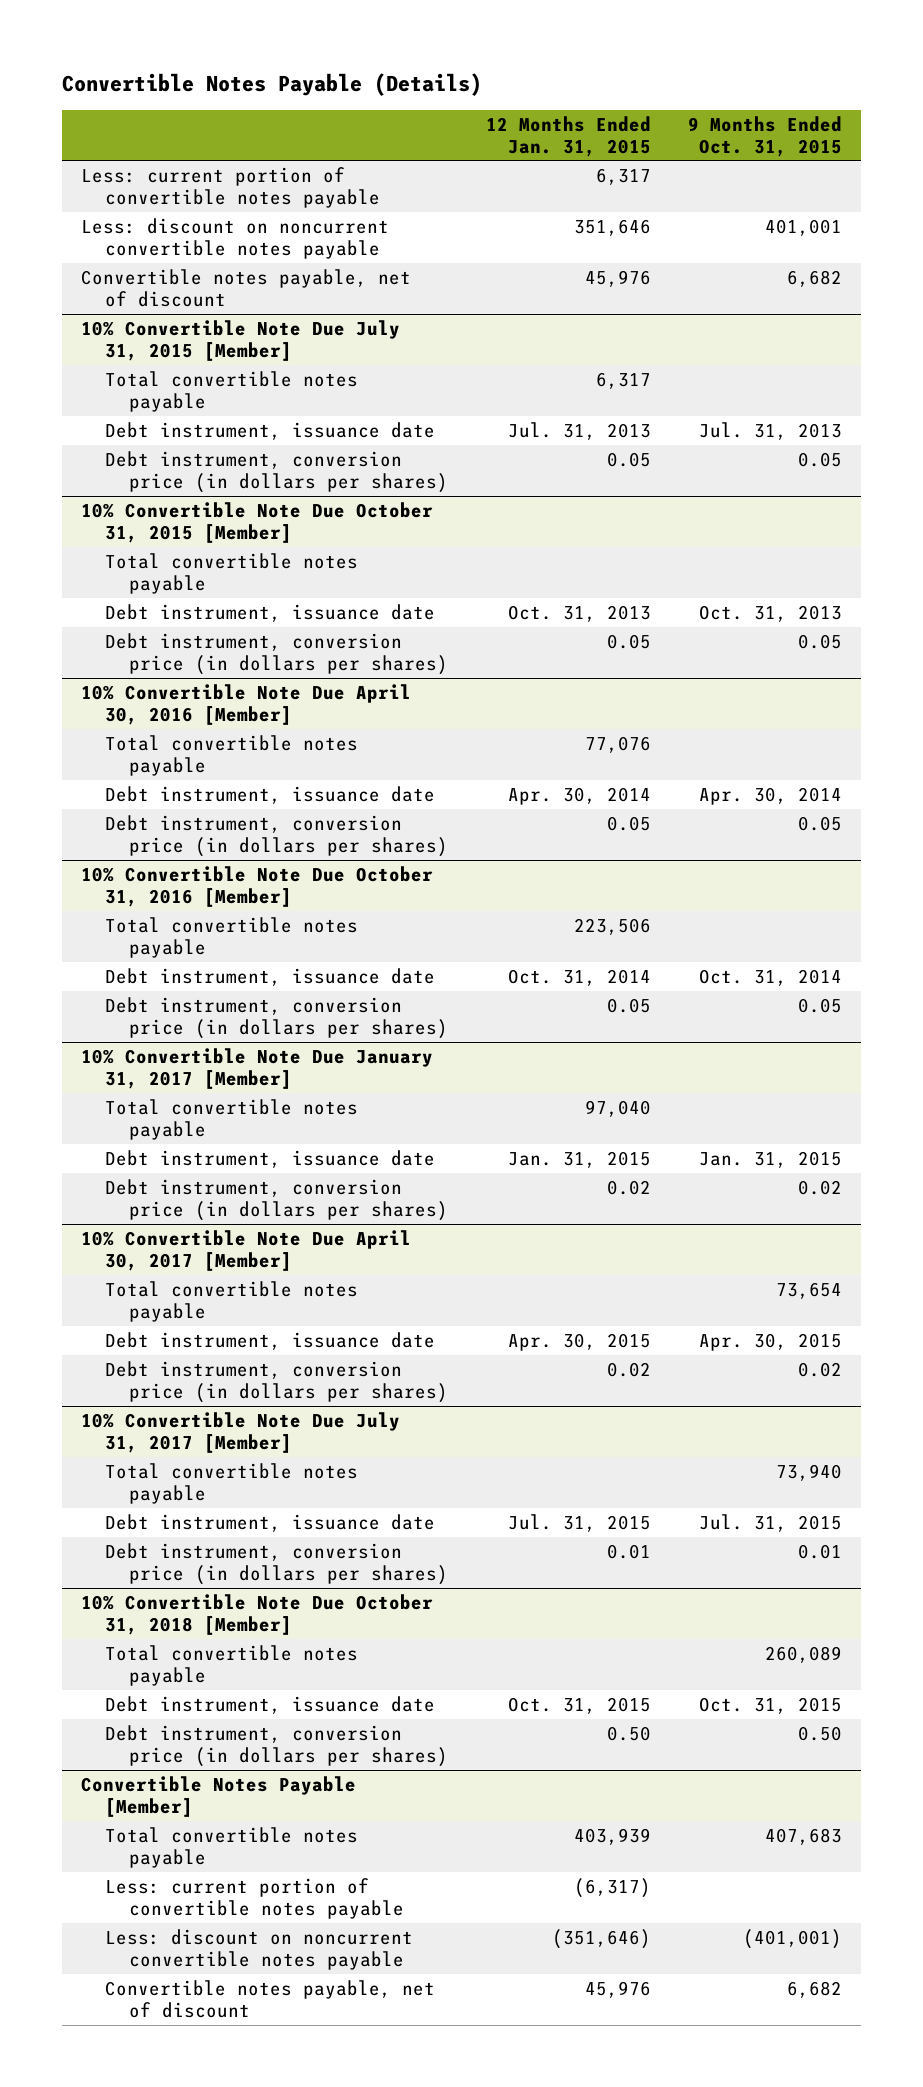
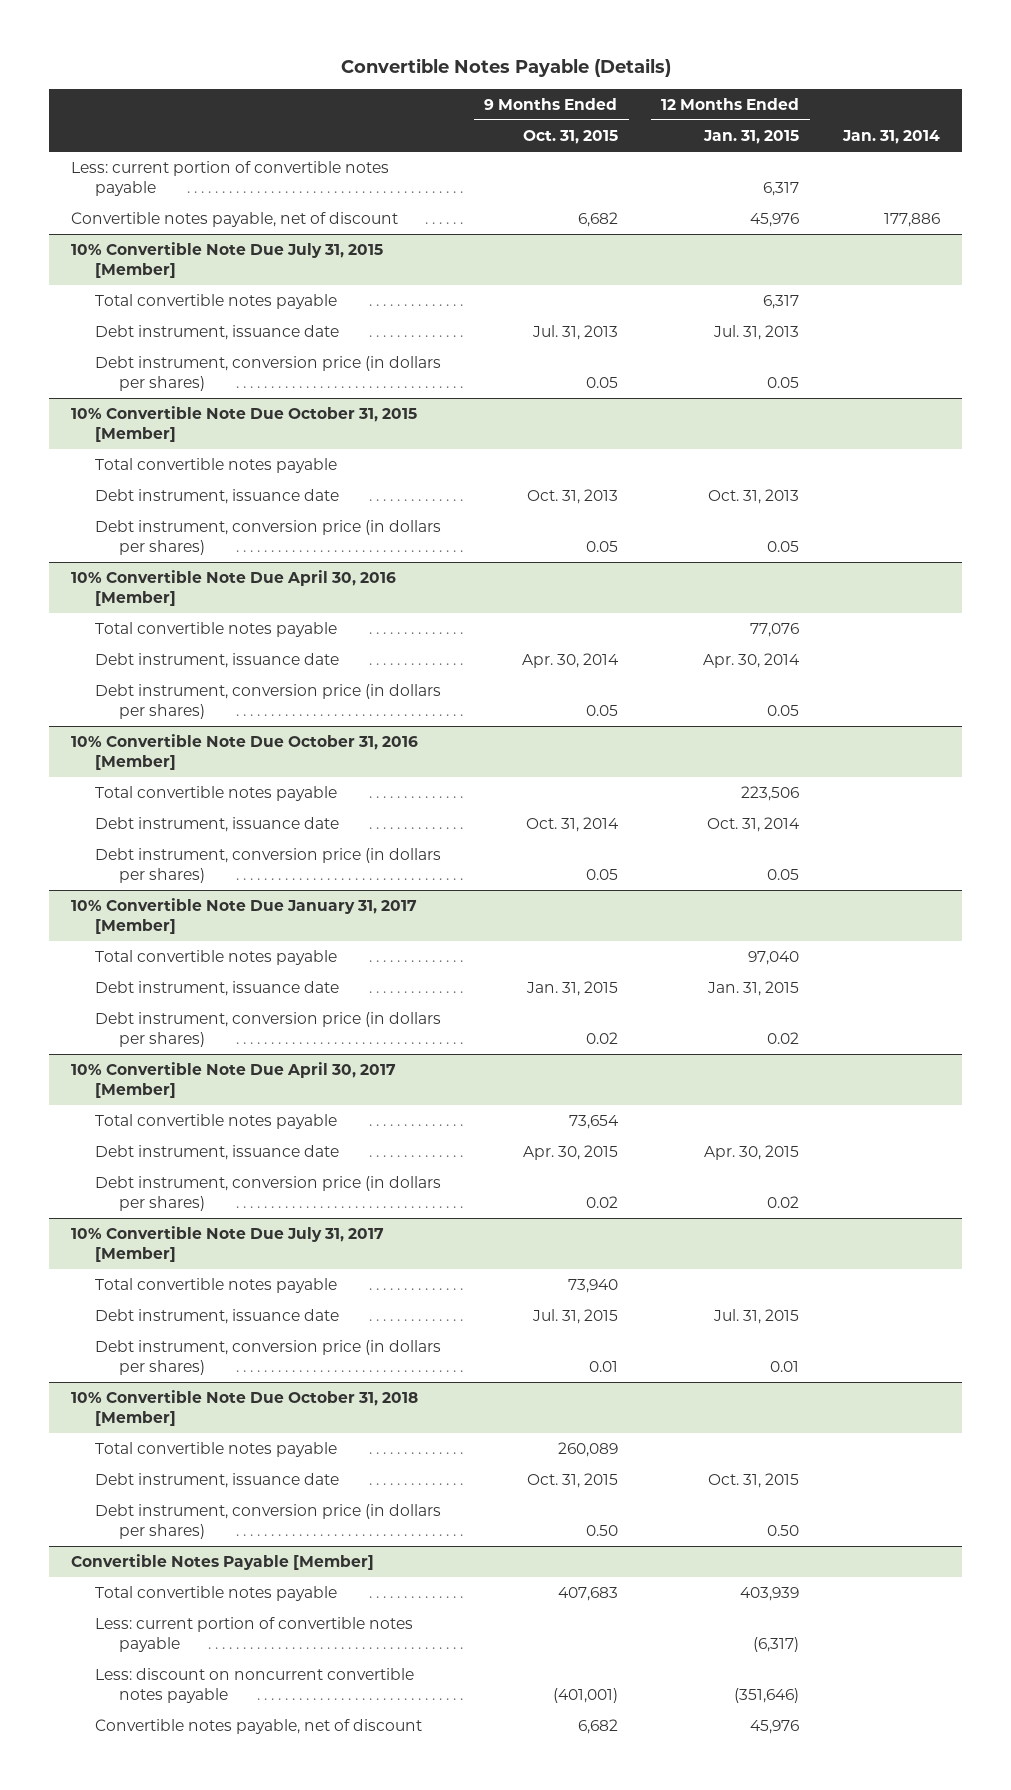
none -> [842,130,941,145] Jan. 31, 2014
[81,217,390,259] Less: discount on noncurrent convertible notes payable -> none

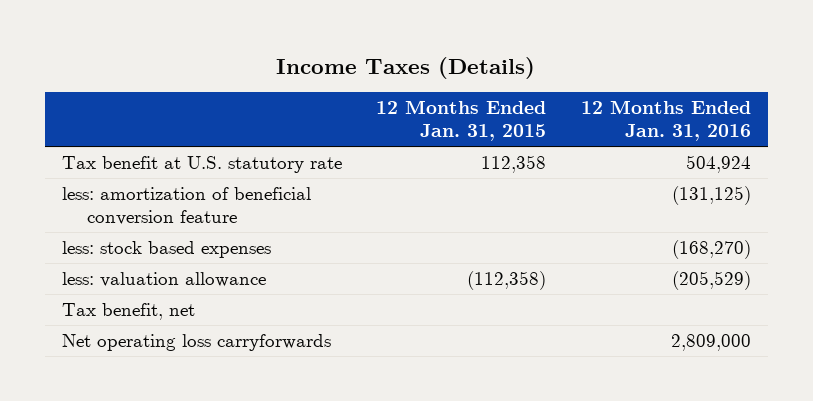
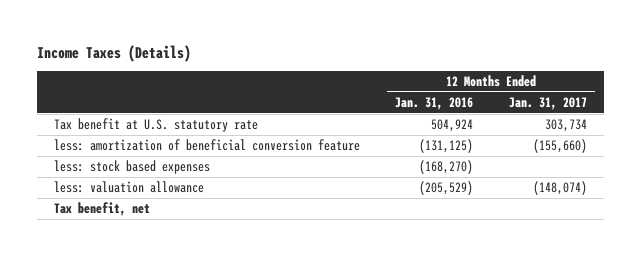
[376,100,547,141] 12 Months Ended Jan. 31, 2015 -> none
none -> [508,97,587,111] Jan. 31, 2017
[62,334,332,352] Net operating loss carryforwards -> none

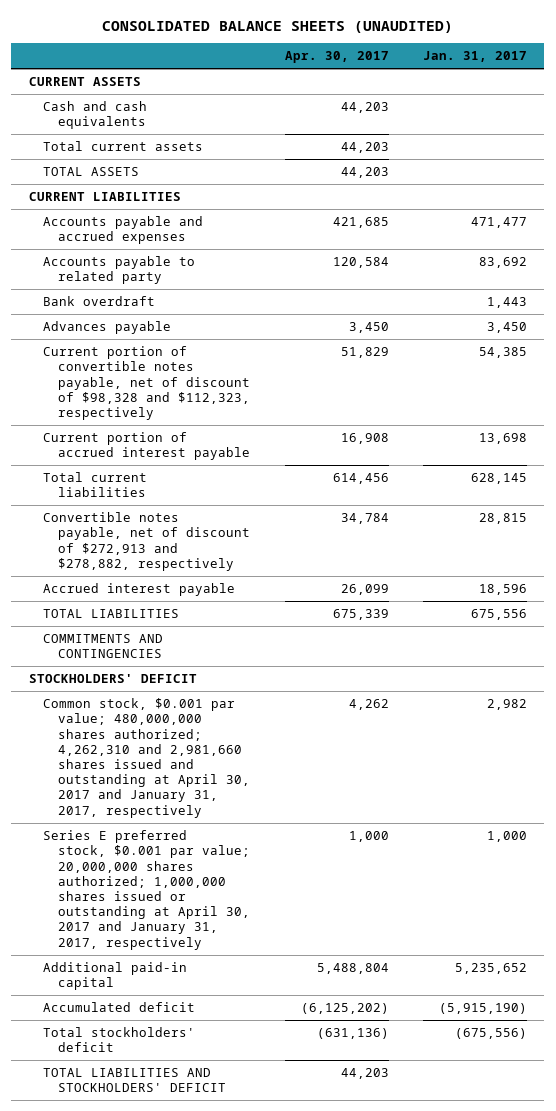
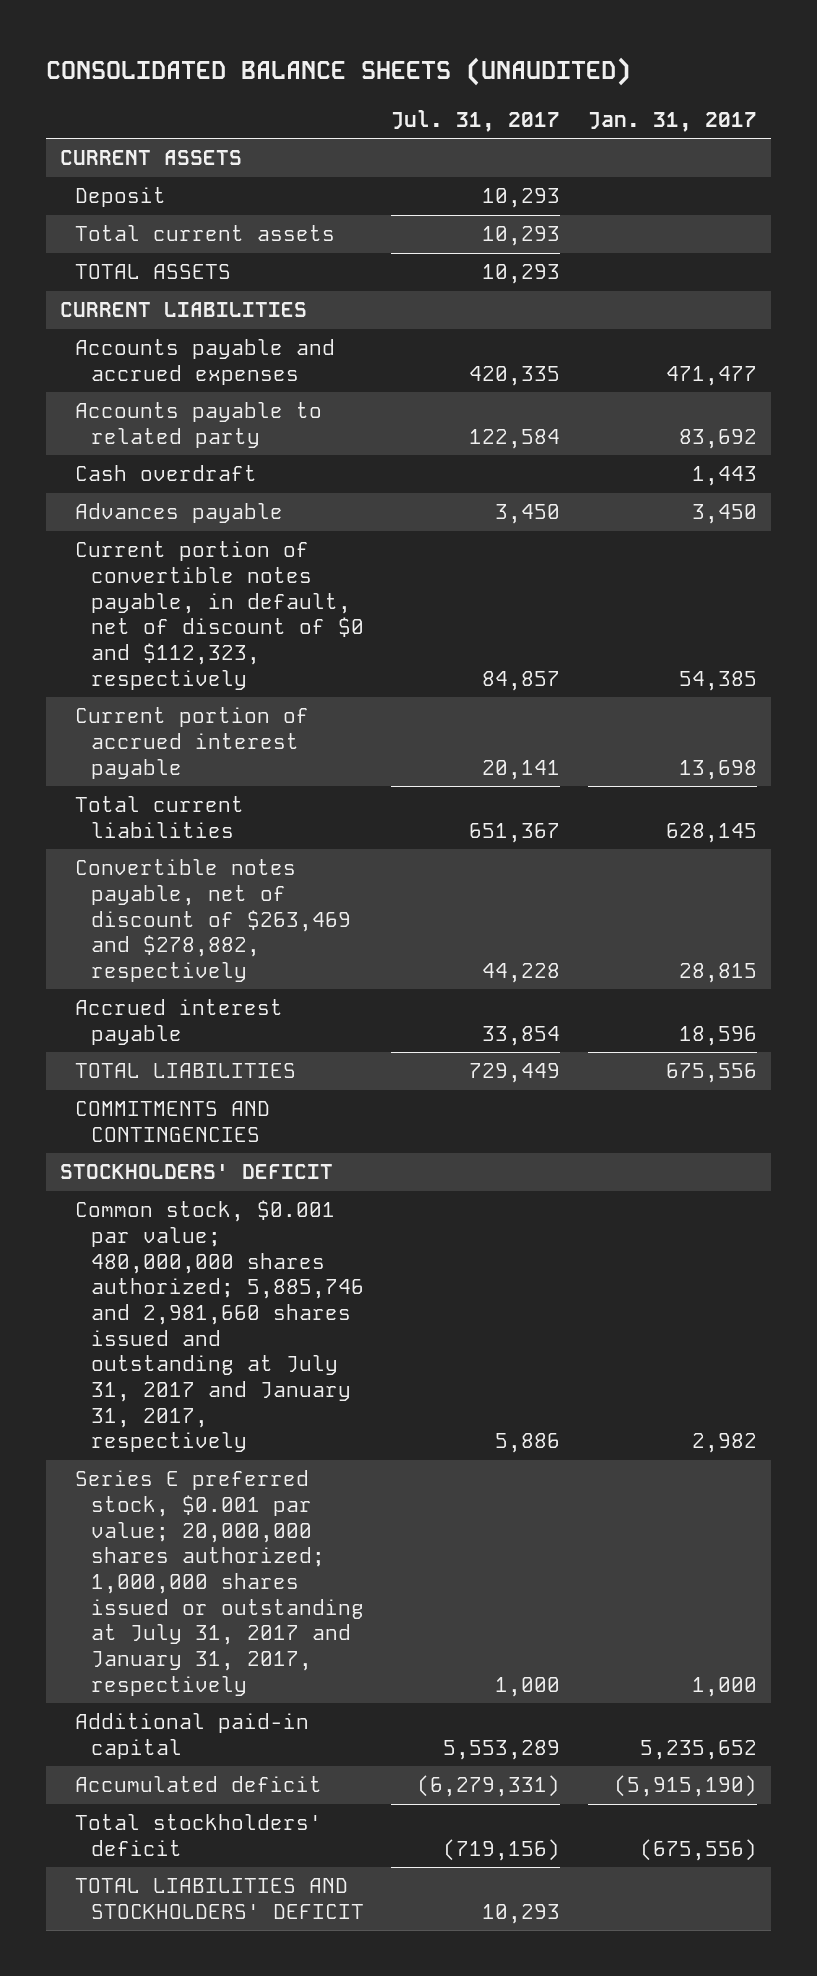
[284,51,389,64] Apr. 30, 2017 -> none
none -> [391,109,561,132] Jul. 31, 2017
[43,101,148,130] Cash and cash equivalents -> none
none -> [75,187,167,208] Deposit
[43,296,156,307] Bank overdraft -> [75,465,258,482] Cash overdraft
[43,346,251,420] Current portion of convertible notes payable, net of discount of $98,328 and $112,323, respectively -> [75,541,364,690] Current portion of convertible notes payable, in default, net of discount of $0 and $112,323, respectively
[43,512,251,571] Convertible notes payable, net of discount of $272,913 and $278,882, respectively -> [75,859,351,982] Convertible notes payable, net of discount of $263,469 and $278,882, respectively
[43,698,251,818] Common stock, $0.001 par value; 480,000,000 shares authorized; 4,262,310 and 2,981,660 shares issued and outstanding at April 30, 2017 and January 31, 2017, respectively -> [75,1200,364,1453] Common stock, $0.001 par value; 480,000,000 shares authorized; 5,885,746 and 2,981,660 shares issued and outstanding at July 31, 2017 and January 31, 2017, respectively
[43,830,251,950] Series E preferred stock, $0.001 par value; 20,000,000 shares authorized; 1,000,000 shares issued or outstanding at April 30, 2017 and January 31, 2017, respectively -> [75,1470,364,1696] Series E preferred stock, $0.001 par value; 20,000,000 shares authorized; 1,000,000 shares issued or outstanding at July 31, 2017 and January 31, 2017, respectively

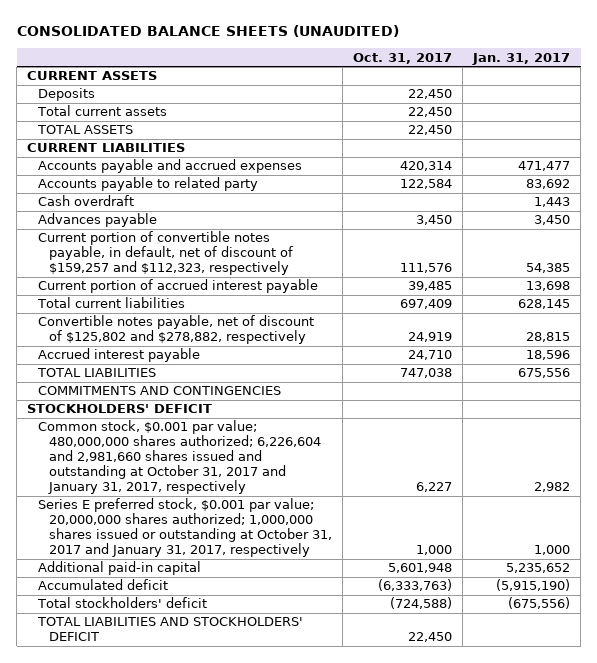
[391,109,561,132] Jul. 31, 2017 -> none
none -> [353,52,453,64] Oct. 31, 2017
[75,187,167,208] Deposit -> [38,88,96,102] Deposits
[75,541,364,690] Current portion of convertible notes payable, in default, net of discount of $0 and $112,323, respectively -> [38,231,294,276] Current portion of convertible notes payable, in default, net of discount of $159,257 and $112,323, respectively
[75,859,351,982] Convertible notes payable, net of discount of $263,469 and $278,882, respectively -> [38,315,315,345] Convertible notes payable, net of discount of $125,802 and $278,882, respectively
[75,1200,364,1453] Common stock, $0.001 par value; 480,000,000 shares authorized; 5,885,746 and 2,981,660 shares issued and outstanding at July 31, 2017 and January 31, 2017, respectively -> [38,420,322,495] Common stock, $0.001 par value; 480,000,000 shares authorized; 6,226,604 and 2,981,660 shares issued and outstanding at October 31, 2017 and January 31, 2017, respectively
[75,1470,364,1696] Series E preferred stock, $0.001 par value; 20,000,000 shares authorized; 1,000,000 shares issued or outstanding at July 31, 2017 and January 31, 2017, respectively -> [38,498,333,558] Series E preferred stock, $0.001 par value; 20,000,000 shares authorized; 1,000,000 shares issued or outstanding at October 31, 2017 and January 31, 2017, respectively

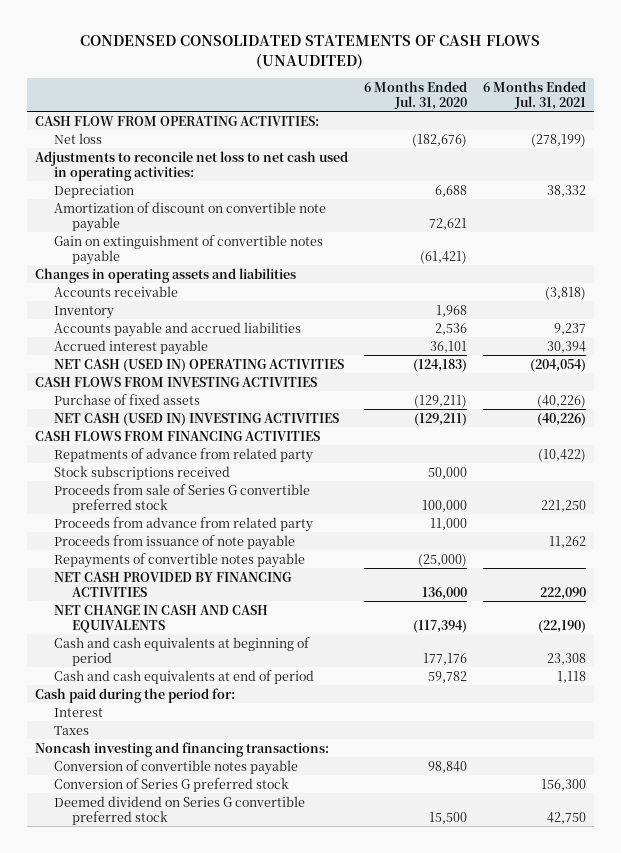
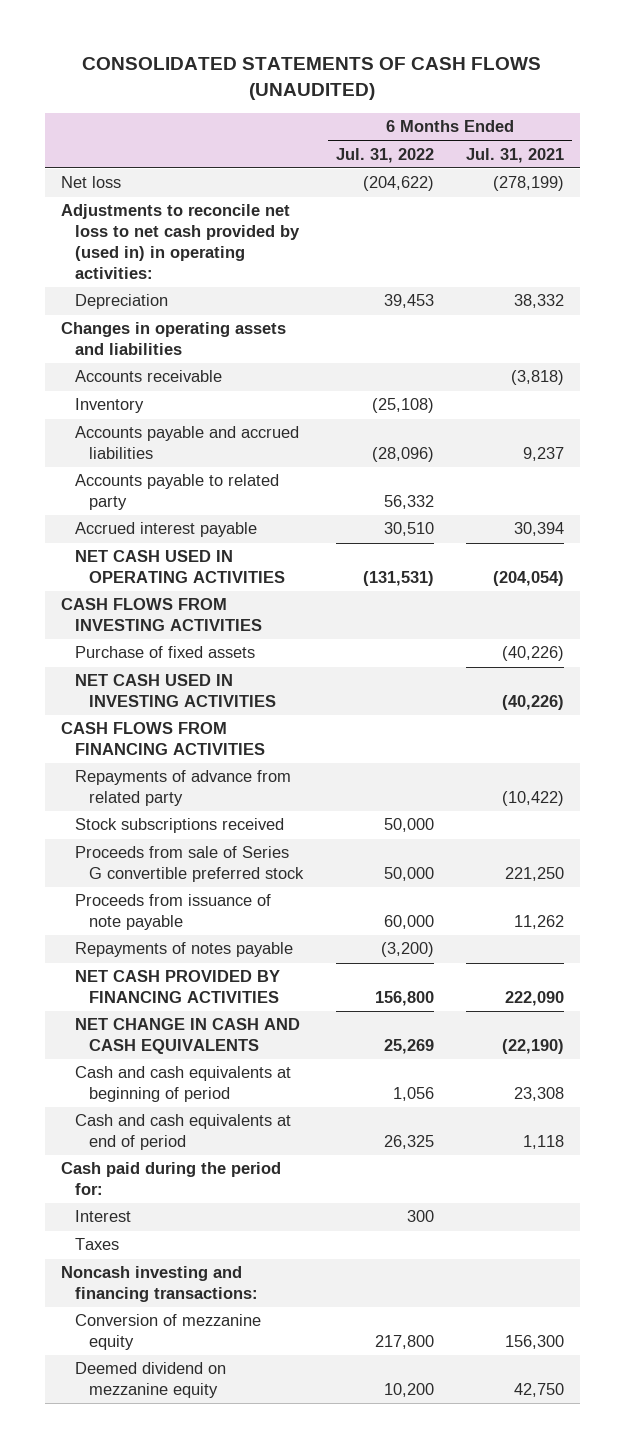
[80,35,541,69] CONDENSED CONSOLIDATED STATEMENTS OF CASH FLOWS (UNAUDITED) -> [82,57,542,101] CONSOLIDATED STATEMENTS OF CASH FLOWS (UNAUDITED)
[363,80,467,110] 6 Months Ended Jul. 31, 2020 -> none
none -> [335,147,434,163] Jul. 31, 2022
[34,115,319,126] CASH FLOW FROM OPERATING ACTIVITIES: -> none
[34,150,348,181] Adjustments to reconcile net loss to net cash used in operating activities: -> [60,204,301,280] Adjustments to reconcile net loss to net cash provided by (used in) in operating activities:
[53,201,326,232] Amortization of discount on convertible note payable -> none
[53,234,323,265] Gain on extinguishment of convertible notes payable -> none
none -> [75,474,280,511] Accounts payable to related party
[53,358,344,372] NET CASH (USED IN) OPERATING ACTIVITIES -> [75,550,286,584] NET CASH USED IN OPERATING ACTIVITIES
[53,412,339,426] NET CASH (USED IN) INVESTING ACTIVITIES -> [75,674,277,708] NET CASH USED IN INVESTING ACTIVITIES
[53,447,313,463] Repatments of advance from related party -> [75,770,292,807] Repayments of advance from related party
[53,516,313,532] Proceeds from advance from related party -> none
[53,552,305,568] Repayments of convertible notes payable -> [75,942,294,958] Repayments of notes payable
[53,759,298,775] Conversion of convertible notes payable -> none
[53,777,289,792] Conversion of Series G preferred stock -> [75,1314,262,1351] Conversion of mezzanine equity
[53,795,305,825] Deemed dividend on Series G convertible preferred stock -> [75,1362,227,1399] Deemed dividend on mezzanine equity

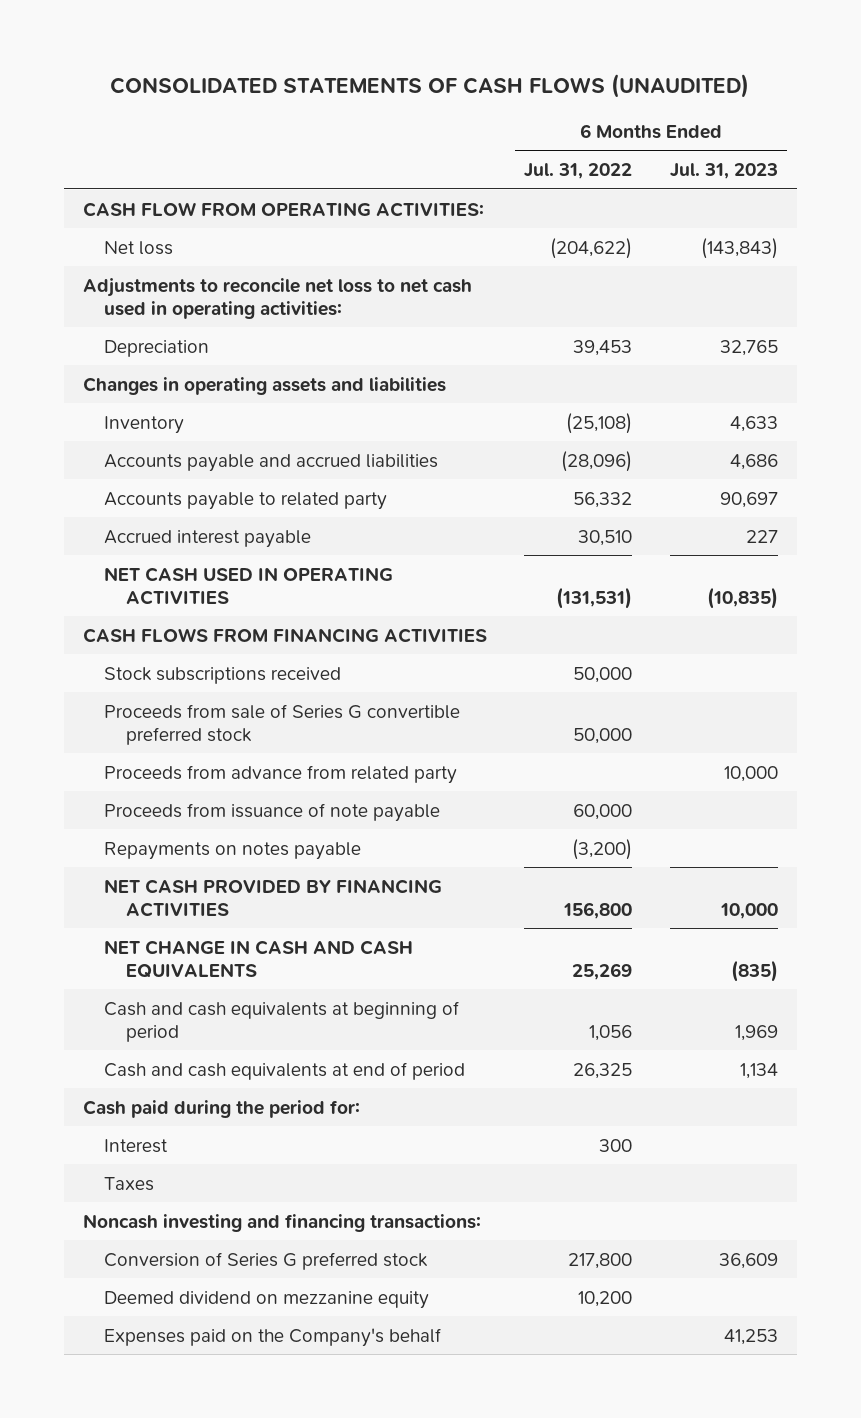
[465,147,564,163] Jul. 31, 2021 -> none
none -> [669,163,778,180] Jul. 31, 2023
none -> [82,201,484,217] CASH FLOW FROM OPERATING ACTIVITIES:
[60,204,301,280] Adjustments to reconcile net loss to net cash provided by (used in) in operating activities: -> [82,277,472,319] Adjustments to reconcile net loss to net cash used in operating activities:
[75,370,223,383] Accounts receivable -> none
[60,598,263,632] CASH FLOWS FROM INVESTING ACTIVITIES -> none
[75,646,256,659] Purchase of fixed assets -> none
[75,674,277,708] NET CASH USED IN INVESTING ACTIVITIES -> none
[75,770,292,807] Repayments of advance from related party -> none
none -> [104,764,458,784] Proceeds from advance from related party
[75,942,294,958] Repayments of notes payable -> [104,841,362,860] Repayments on notes payable
[75,1314,262,1351] Conversion of mezzanine equity -> [104,1251,429,1270] Conversion of Series G preferred stock
none -> [104,1327,442,1347] Expenses paid on the Company's behalf

